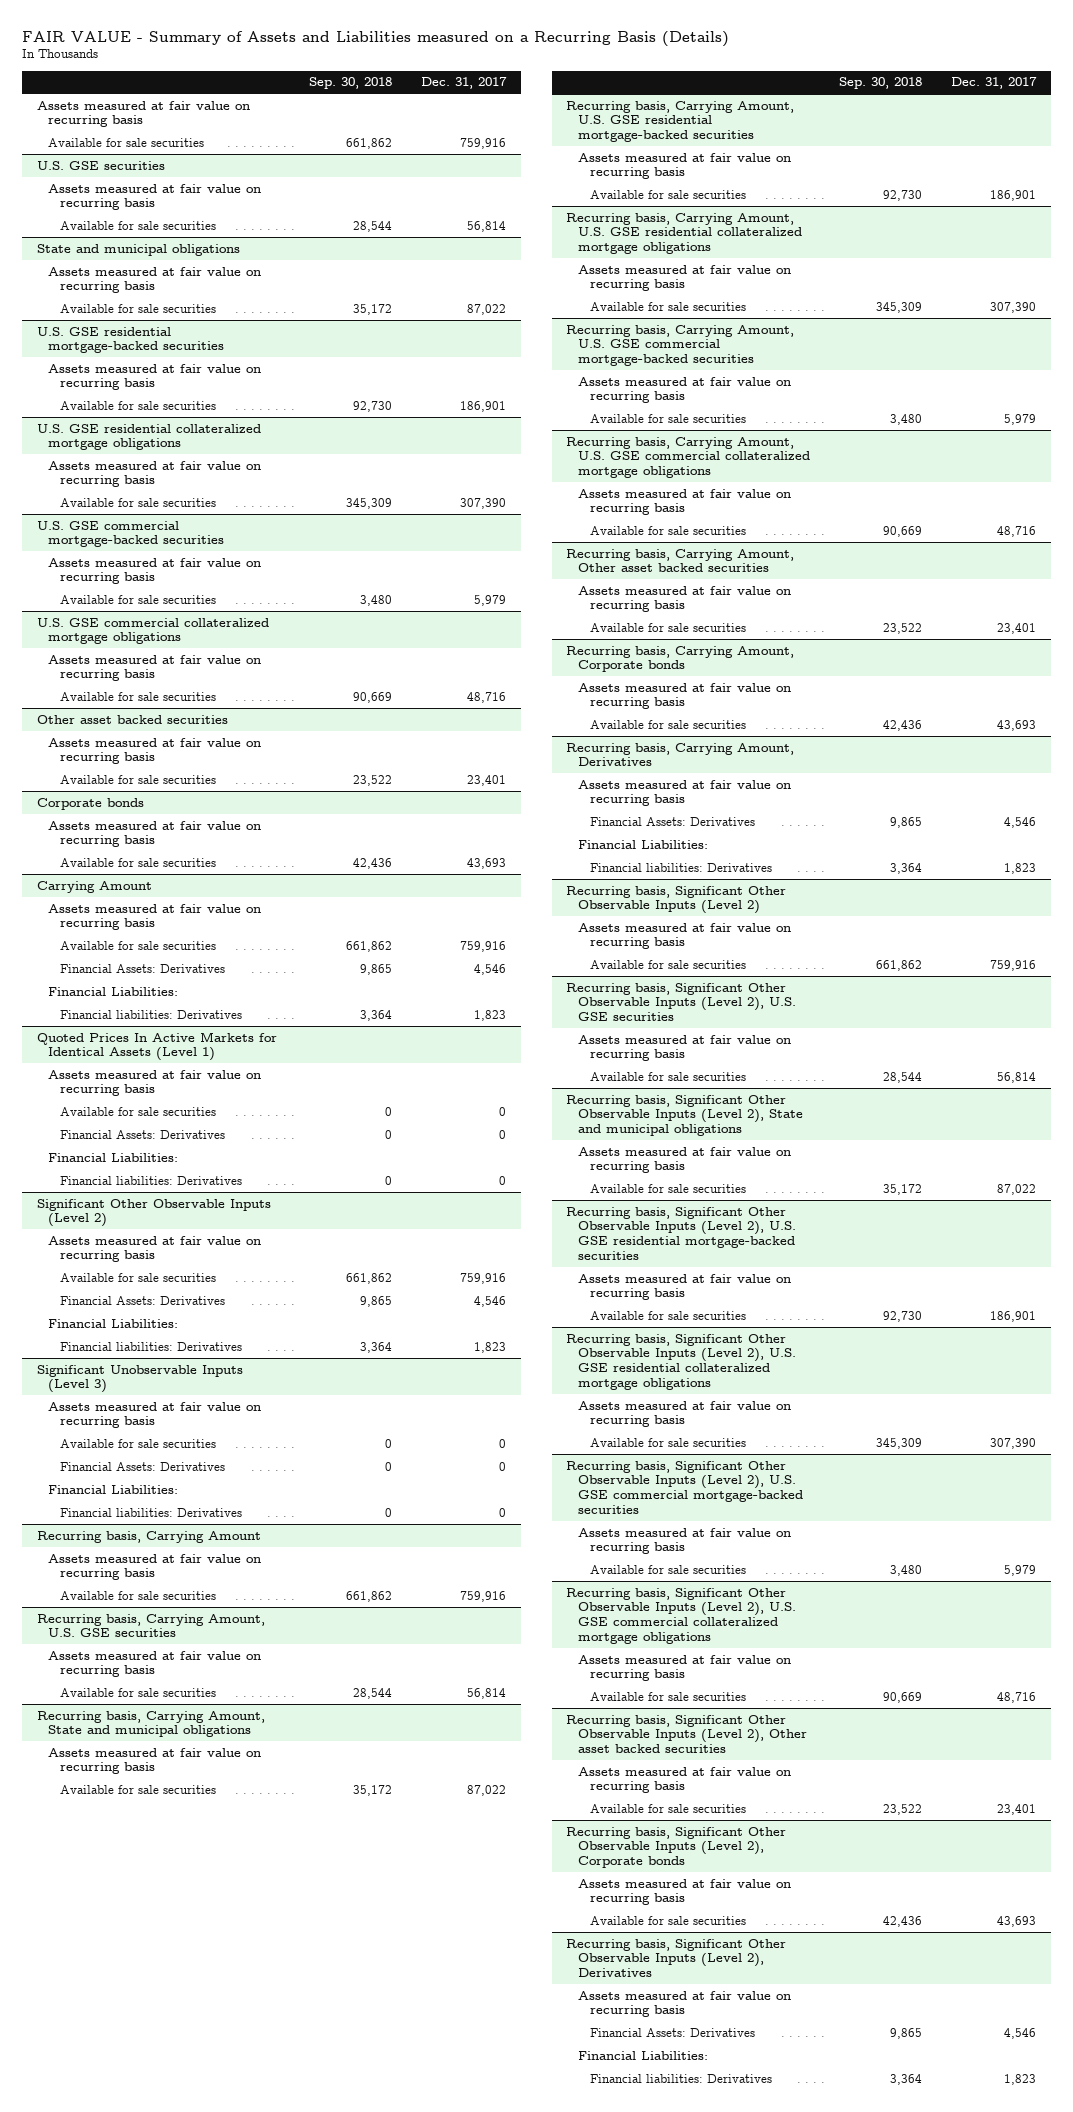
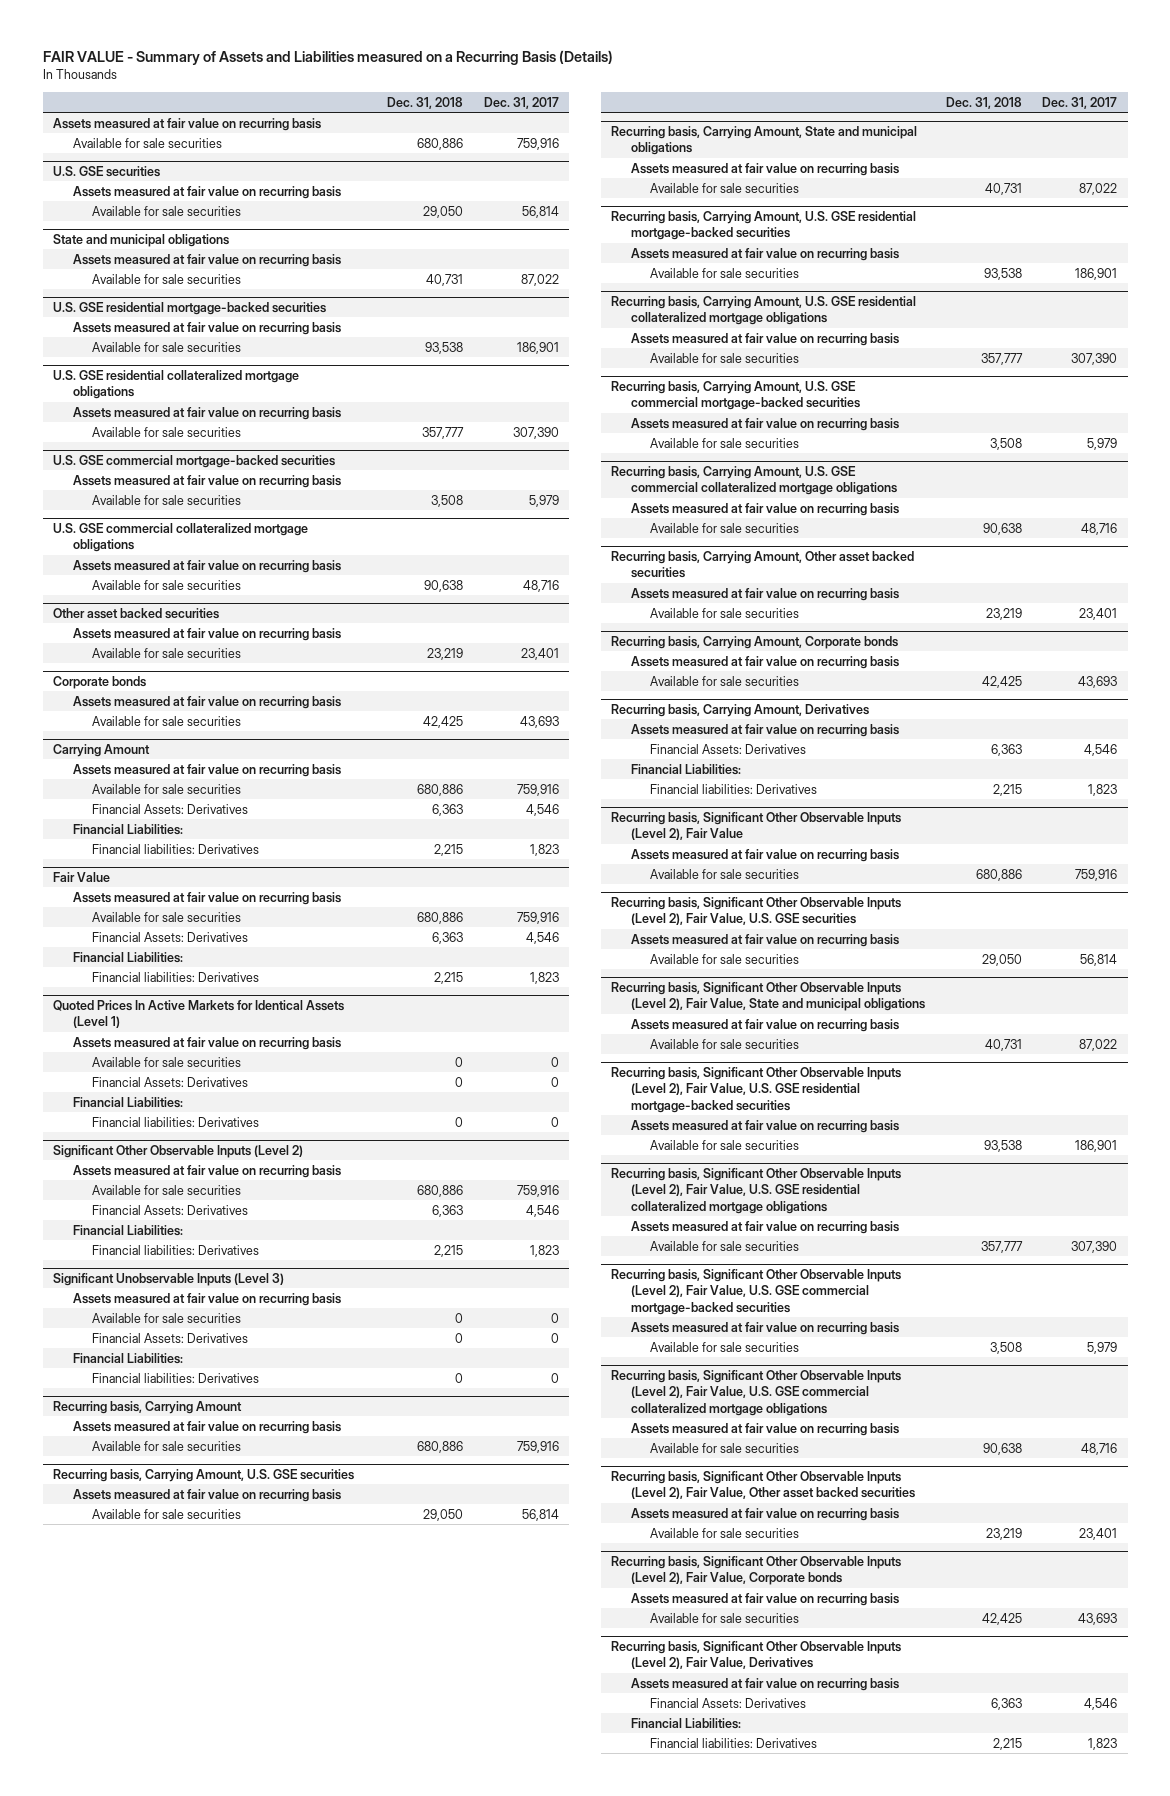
[309,77,393,90] Sep. 30, 2018 -> none
none -> [387,96,464,109] Dec. 31, 2018
none -> [53,871,111,882] Fair Value
none -> [72,891,341,905] Assets measured at fair value on recurring basis
none -> [92,911,242,922] Available for sale securities
none -> [92,931,249,942] Financial Assets: Derivatives
none -> [72,951,183,963] Financial Liabilities:
none -> [92,971,260,982] Financial liabilities: Derivatives
[566,885,787,915] Recurring basis, Significant Other Observable Inputs (Level 2) -> [611,811,902,841] Recurring basis, Significant Other Observable Inputs (Level 2), Fair Value
[566,982,797,1022] Recurring basis, Significant Other Observable Inputs (Level 2), U.S. GSE securities -> [611,896,902,926] Recurring basis, Significant Other Observable Inputs (Level 2), Fair Value, U.S. GSE securities
[566,1094,804,1137] Recurring basis, Significant Other Observable Inputs (Level 2), State and municipal obligations -> [611,981,925,1012] Recurring basis, Significant Other Observable Inputs (Level 2), Fair Value, State and municipal obligations
[566,1206,797,1261] Recurring basis, Significant Other Observable Inputs (Level 2), U.S. GSE residential mortgage-backed securities -> [611,1066,902,1113] Recurring basis, Significant Other Observable Inputs (Level 2), Fair Value, U.S. GSE residential mortgage-backed securities
[566,1333,797,1391] Recurring basis, Significant Other Observable Inputs (Level 2), U.S. GSE residential collateralized mortgage obligations -> [611,1167,902,1214] Recurring basis, Significant Other Observable Inputs (Level 2), Fair Value, U.S. GSE residential collateralized mortgage obligations
[566,1460,804,1515] Recurring basis, Significant Other Observable Inputs (Level 2), U.S. GSE commercial mortgage-backed securities -> [611,1268,902,1315] Recurring basis, Significant Other Observable Inputs (Level 2), Fair Value, U.S. GSE commercial mortgage-backed securities
[566,1587,797,1645] Recurring basis, Significant Other Observable Inputs (Level 2), U.S. GSE commercial collateralized mortgage obligations -> [611,1369,902,1416] Recurring basis, Significant Other Observable Inputs (Level 2), Fair Value, U.S. GSE commercial collateralized mortgage obligations
[566,1714,808,1754] Recurring basis, Significant Other Observable Inputs (Level 2), Other asset backed securities -> [611,1470,915,1500] Recurring basis, Significant Other Observable Inputs (Level 2), Fair Value, Other asset backed securities
[566,1826,787,1869] Recurring basis, Significant Other Observable Inputs (Level 2), Corporate bonds -> [611,1555,902,1586] Recurring basis, Significant Other Observable Inputs (Level 2), Fair Value, Corporate bonds
[566,1938,787,1978] Recurring basis, Significant Other Observable Inputs (Level 2), Derivatives -> [611,1640,902,1670] Recurring basis, Significant Other Observable Inputs (Level 2), Fair Value, Derivatives

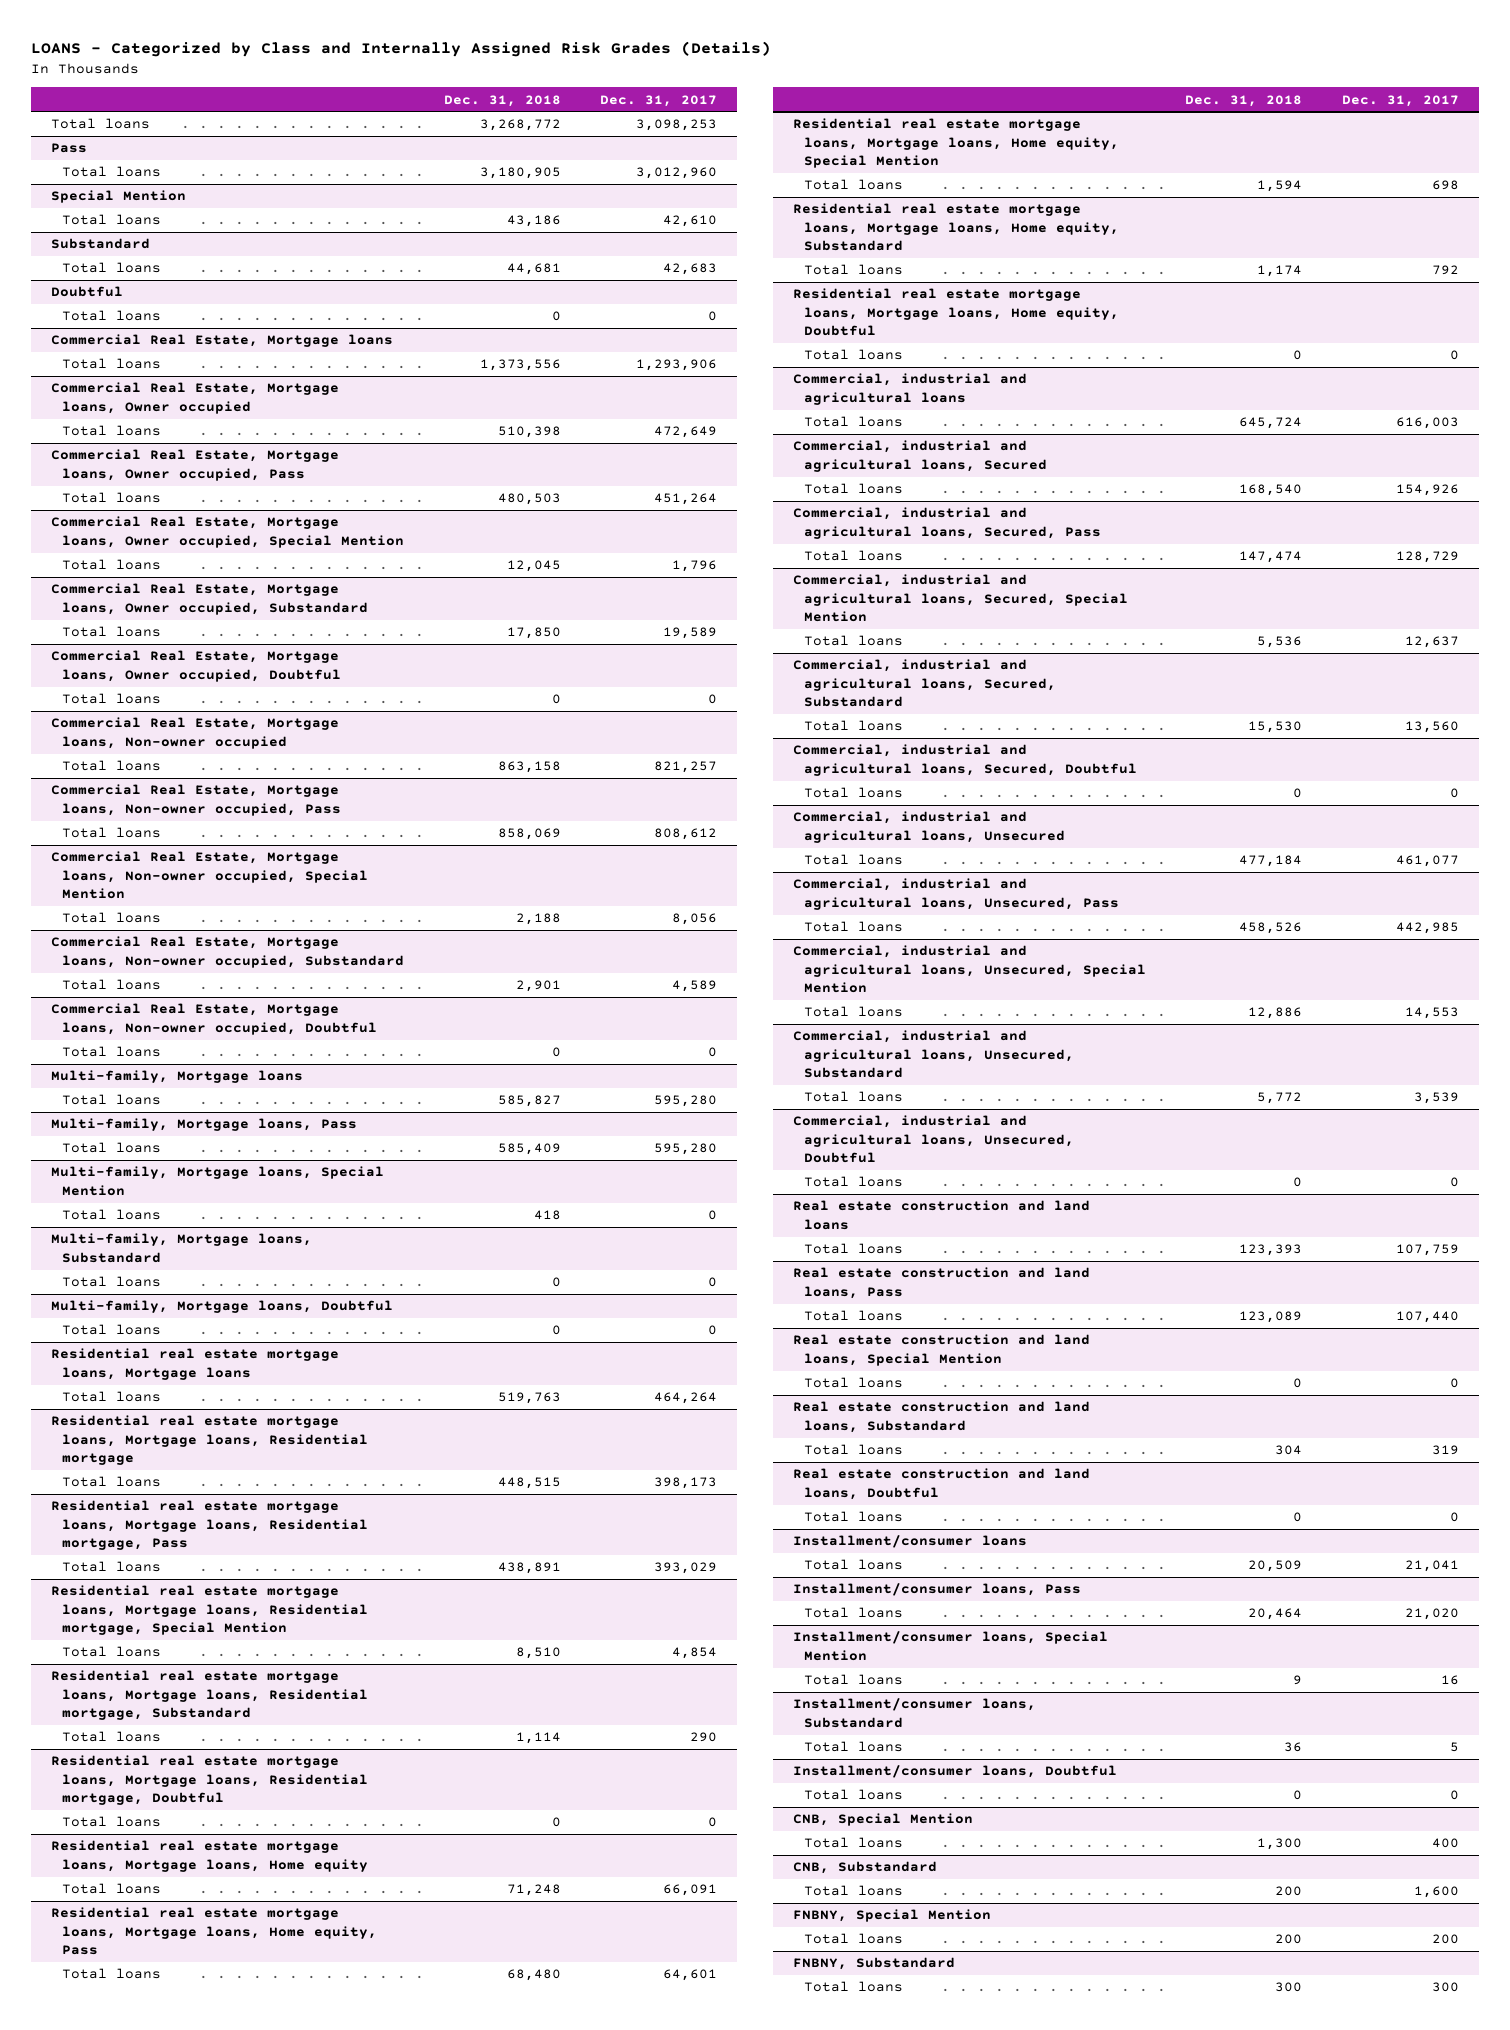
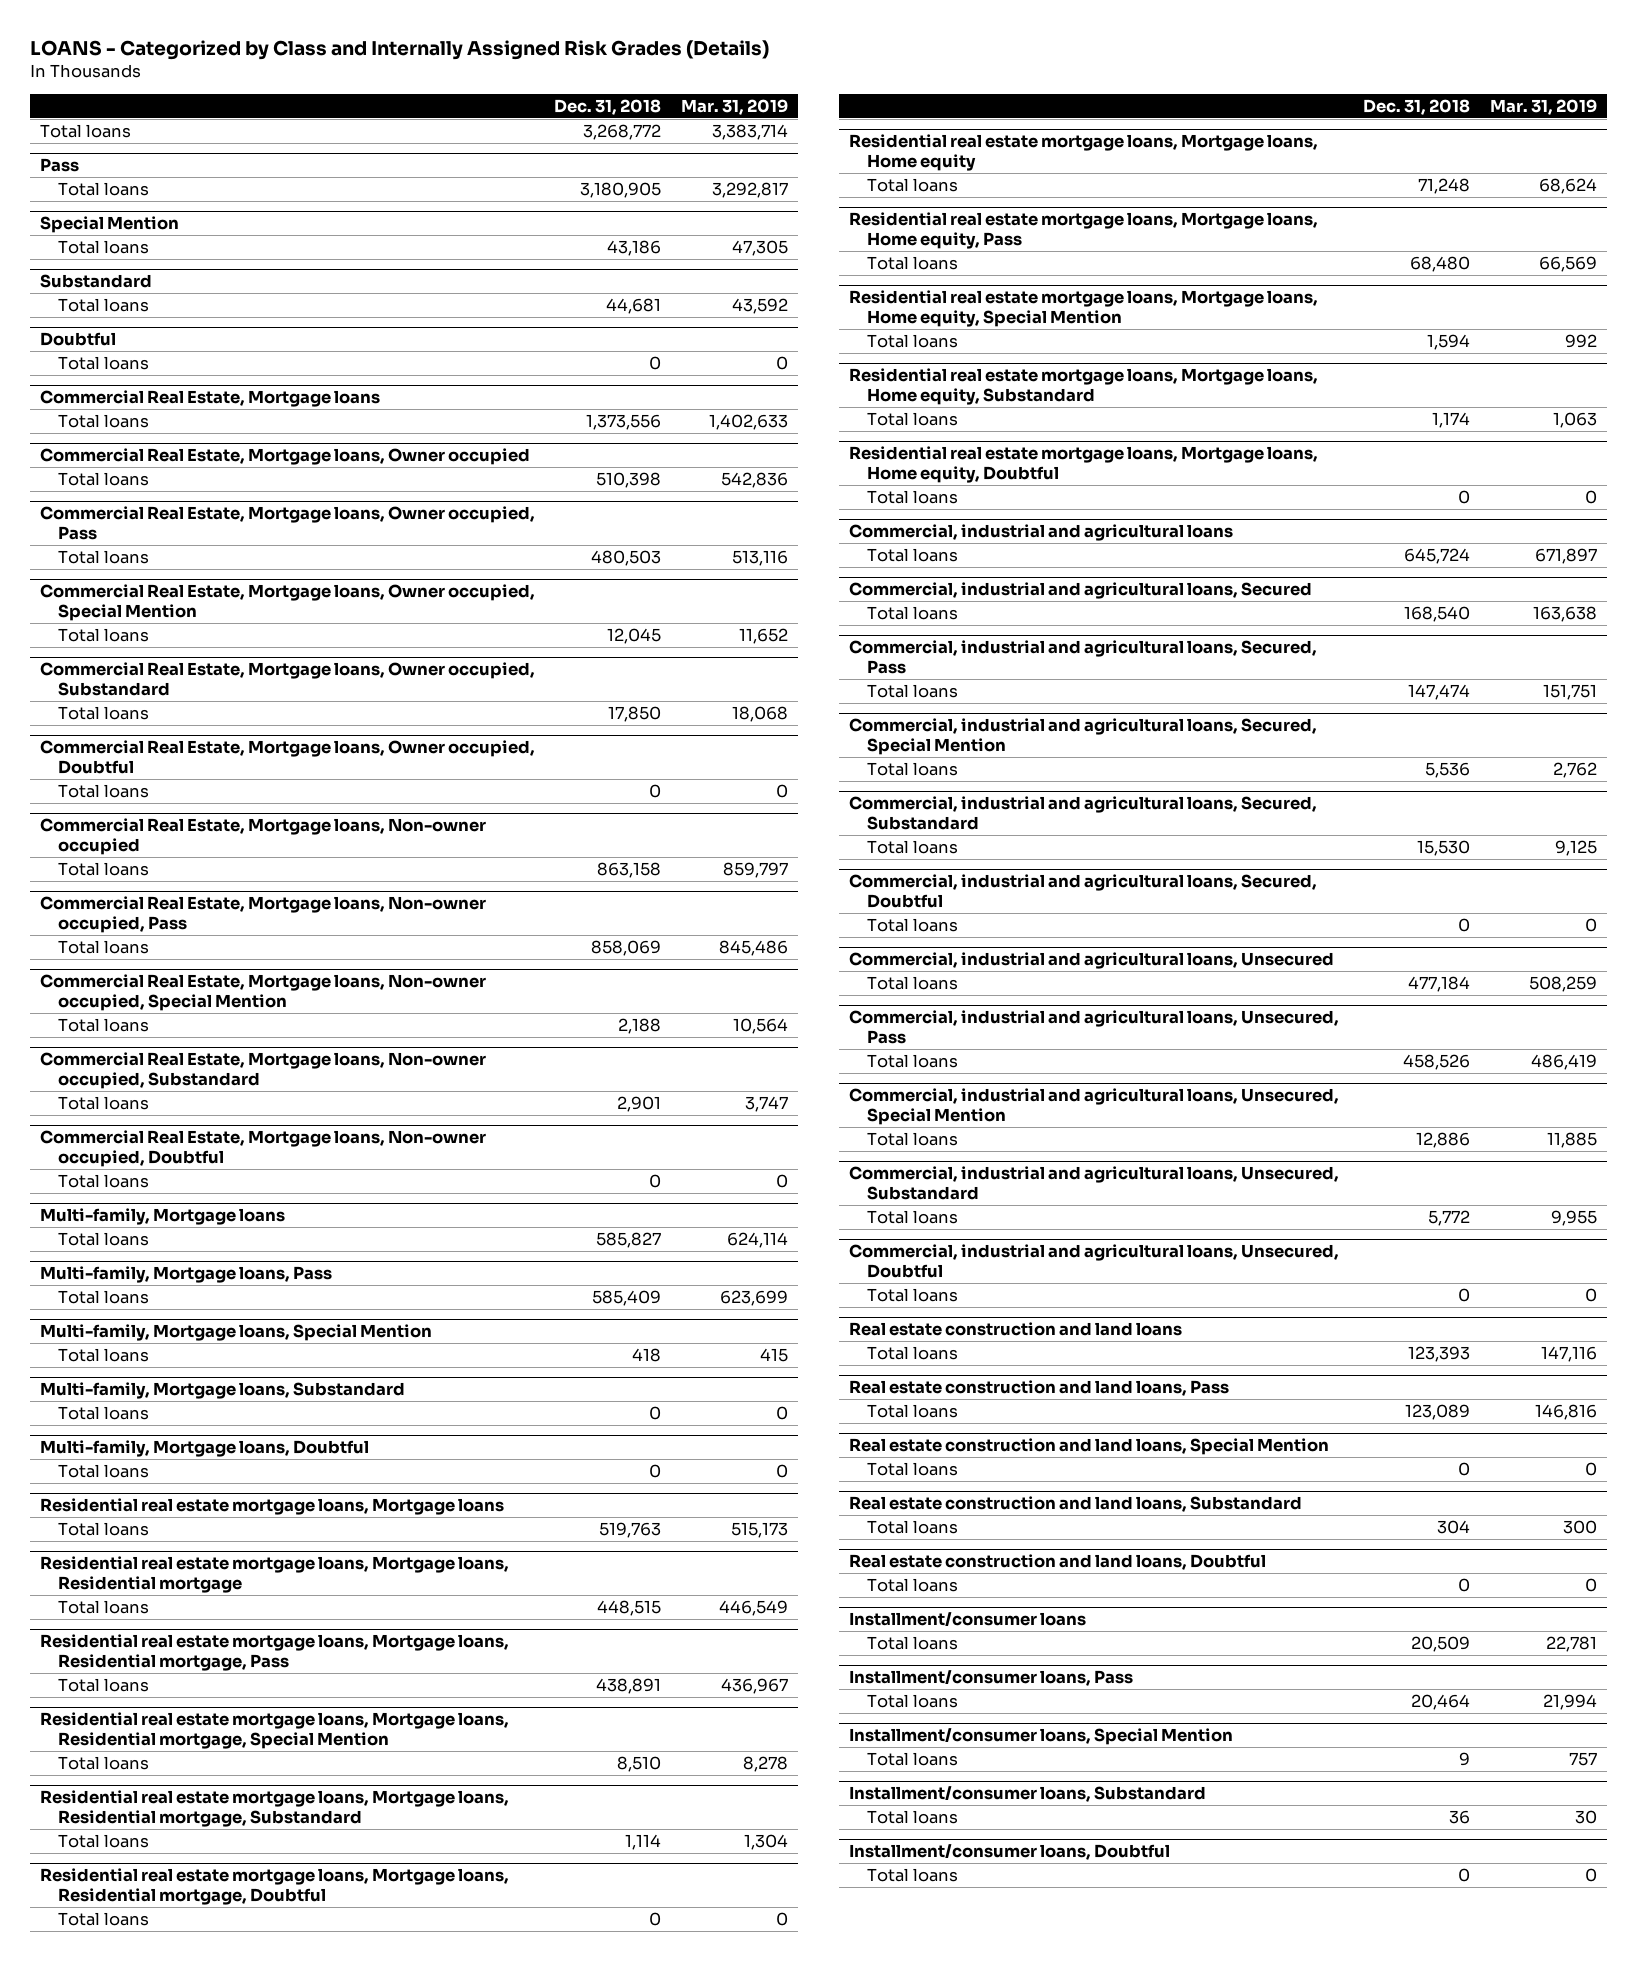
[600,94,718,107] Dec. 31, 2017 -> none
none -> [681,98,789,115] Mar. 31, 2019
[792,1813,973,1827] CNB, Special Mention -> none
[803,1837,903,1849] Total loans -> none
[792,1861,937,1875] CNB, Substandard -> none
[803,1885,903,1897] Total loans -> none
[792,1909,991,1923] FNBNY, Special Mention -> none
[803,1933,903,1945] Total loans -> none
[792,1957,955,1971] FNBNY, Substandard -> none
[803,1981,903,1993] Total loans -> none

